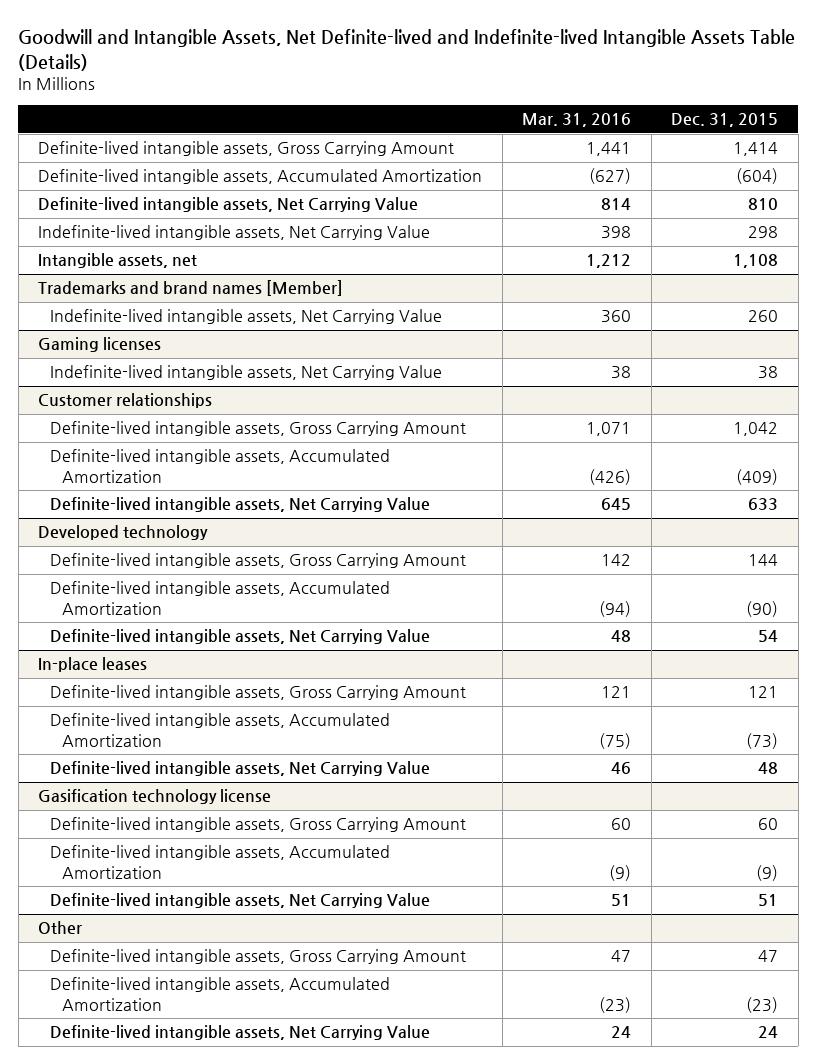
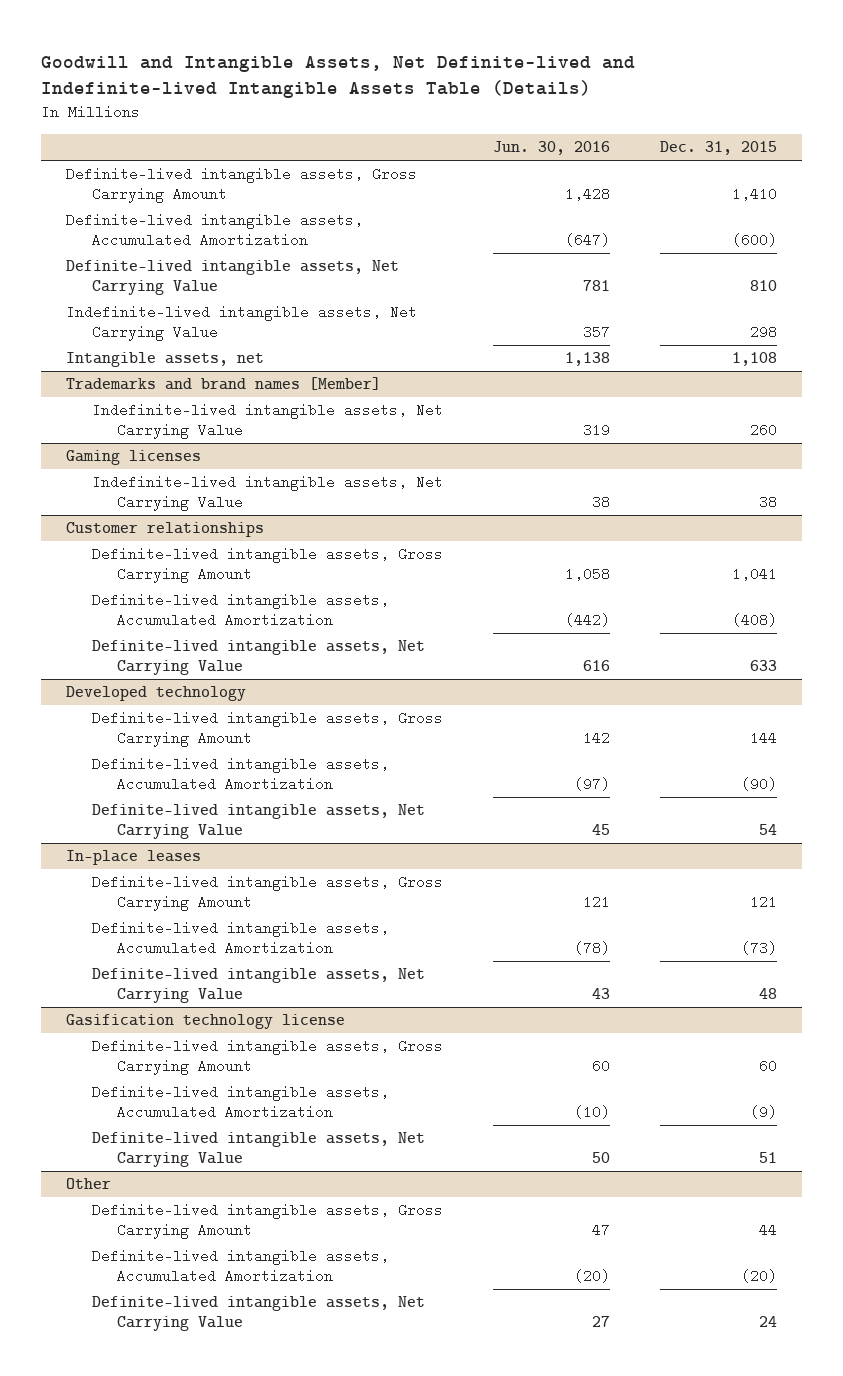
[522,113,632,128] Mar. 31, 2016 -> none
none -> [493,141,611,156] Jun. 30, 2016
[733,142,779,157] 1,414 -> [732,186,778,201] 1,410
[736,168,779,185] (604) -> [732,232,778,247] (600)
[733,422,779,437] 1,042 -> [732,566,778,581] 1,041
[736,468,779,485] (409) -> [732,612,778,627] (408)
[758,950,779,963] 47 -> [759,1222,778,1237] 44
[746,996,779,1013] (23) -> [741,1268,778,1283] (20)

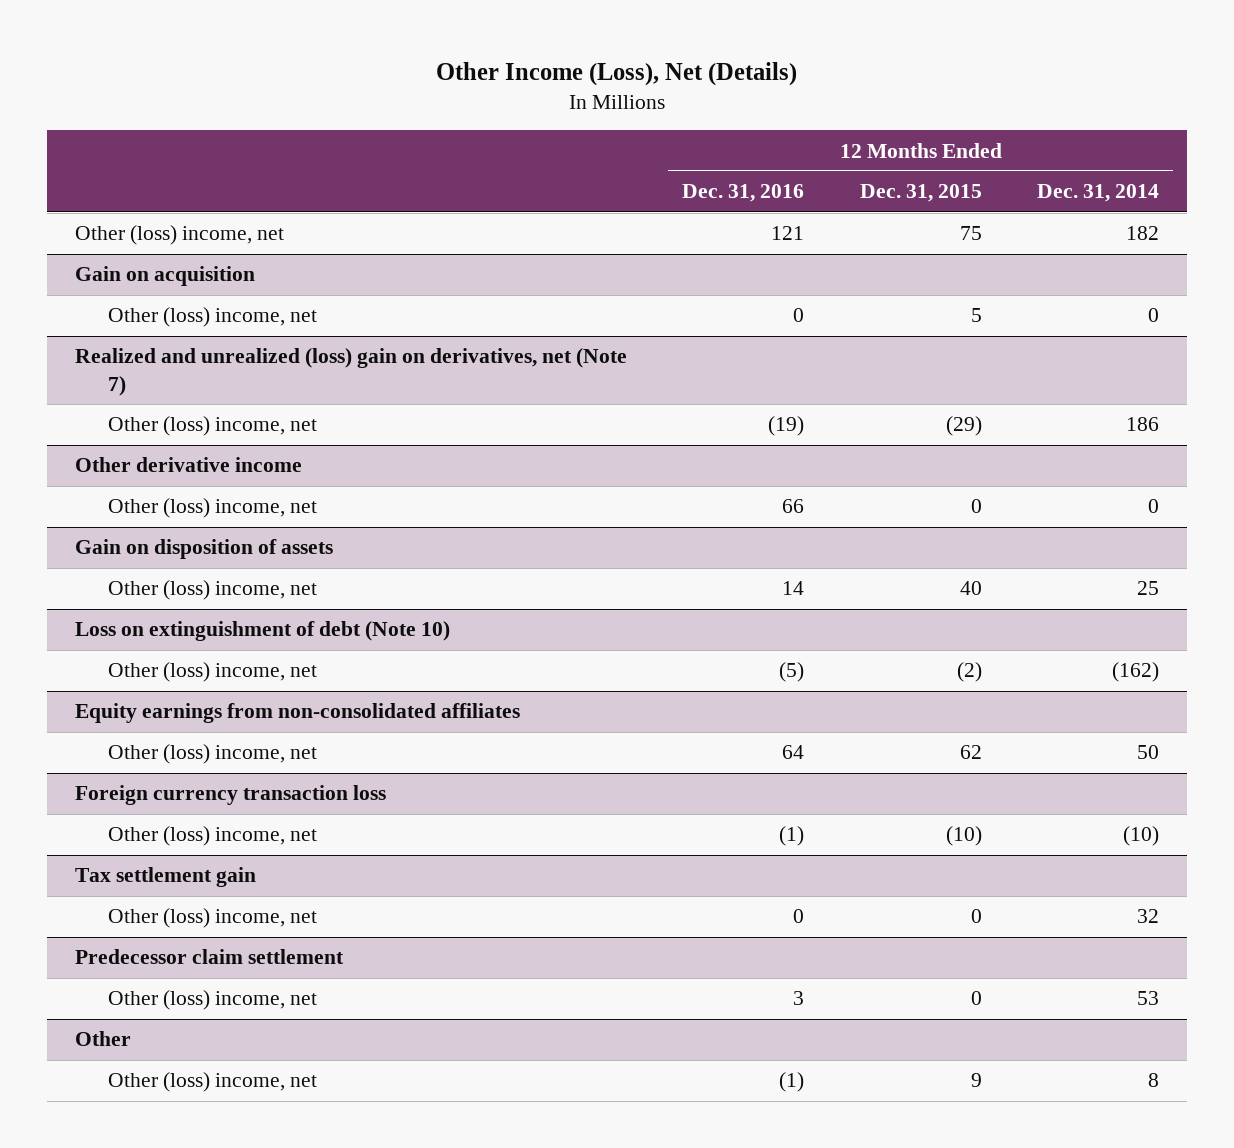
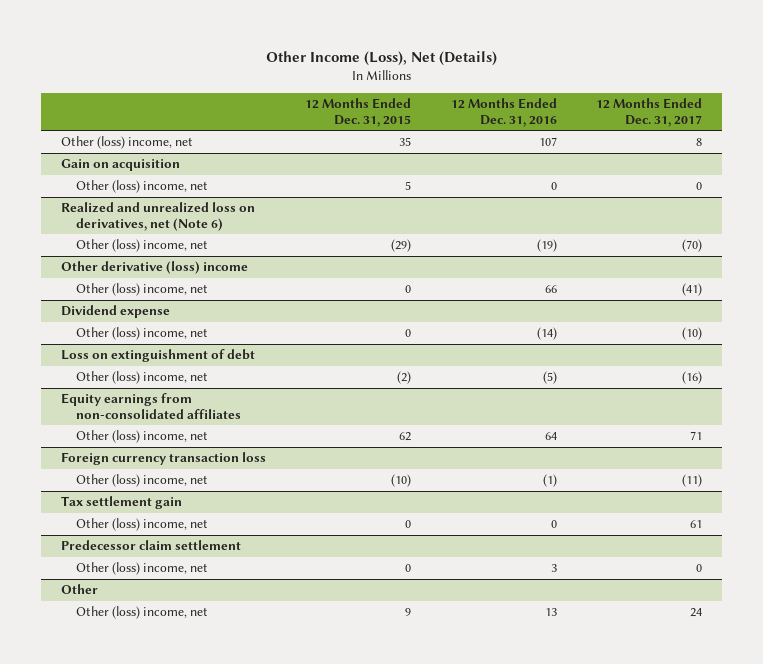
[1037,184,1160,203] Dec. 31, 2014 -> none
none -> [596,98,703,127] 12 Months Ended Dec. 31, 2017
[771,226,805,241] 121 -> [538,137,557,147] 107
[959,226,982,241] 75 -> [399,137,412,147] 35
[74,348,627,396] Realized and unrealized (loss) gain on derivatives, net (Note 7) -> [60,202,255,231] Realized and unrealized loss on derivatives, net (Note 6)
[74,457,302,473] Other derivative income -> [60,261,248,275] Other derivative (loss) income
[74,539,333,560] Gain on disposition of assets -> none
none -> [60,305,170,319] Dividend expense
[782,581,805,596] 14 -> [536,327,557,341] (14)
[959,581,982,596] 40 -> [405,329,412,338] 0
[74,621,450,642] Loss on extinguishment of debt (Note 10) -> [60,349,255,363] Loss on extinguishment of debt
[779,1072,805,1093] (1) -> [544,608,557,617] 13

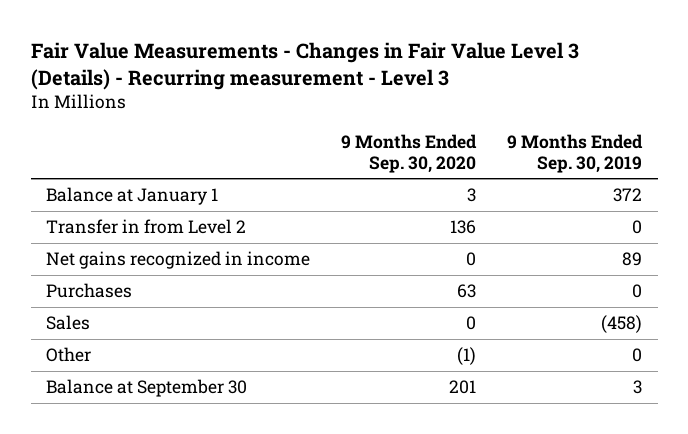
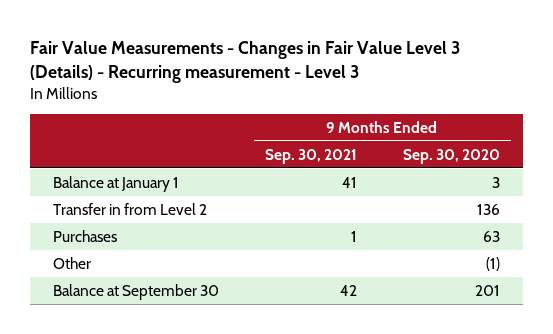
[507,133,644,173] 9 Months Ended Sep. 30, 2019 -> none
none -> [264,148,357,164] Sep. 30, 2021
[46,251,311,270] Net gains recognized in income -> none
[46,315,91,331] Sales -> none

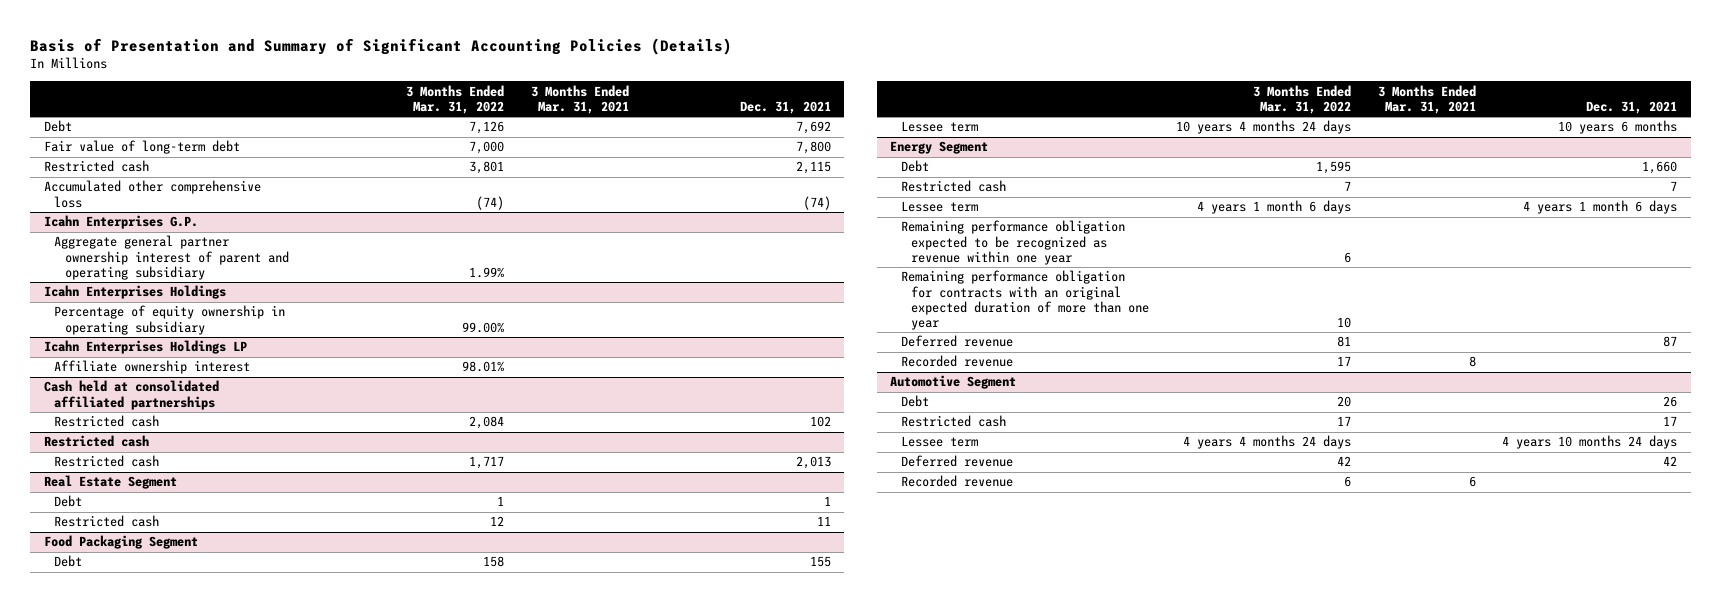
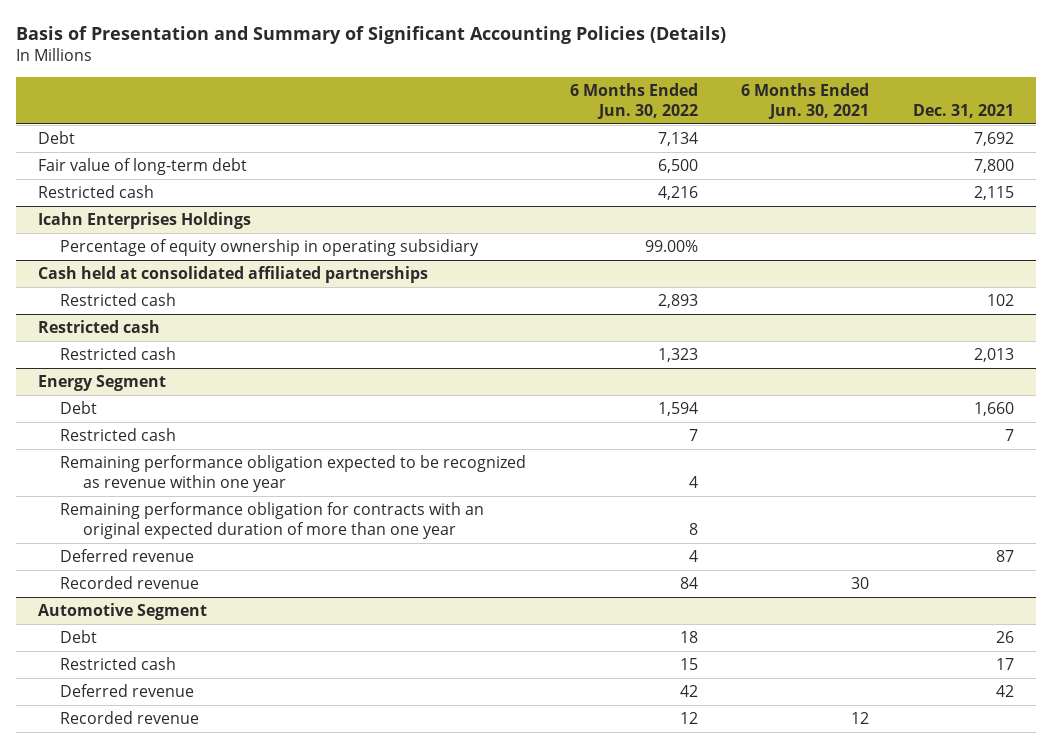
[406,84,505,114] 3 Months Ended Mar. 31, 2022 -> none
[531,84,630,114] 3 Months Ended Mar. 31, 2021 -> none
none -> [569,82,698,119] 6 Months Ended Jun. 30, 2022
none -> [741,82,870,119] 6 Months Ended Jun. 30, 2021
[43,180,261,208] Accumulated other comprehensive loss -> none
[43,215,198,230] Icahn Enterprises G.P. -> none
[54,235,289,280] Aggregate general partner ownership interest of parent and operating subsidiary -> none
[43,340,247,355] Icahn Enterprises Holdings LP -> none
[54,360,251,375] Affiliate ownership interest -> none
[43,475,177,490] Real Estate Segment -> none
[54,495,83,508] Debt -> none
[54,515,160,528] Restricted cash -> none
[43,535,198,550] Food Packaging Segment -> none
[54,555,83,568] Debt -> none
[900,121,978,133] Lessee term -> none
[900,201,978,213] Lessee term -> none
[900,436,978,448] Lessee term -> none

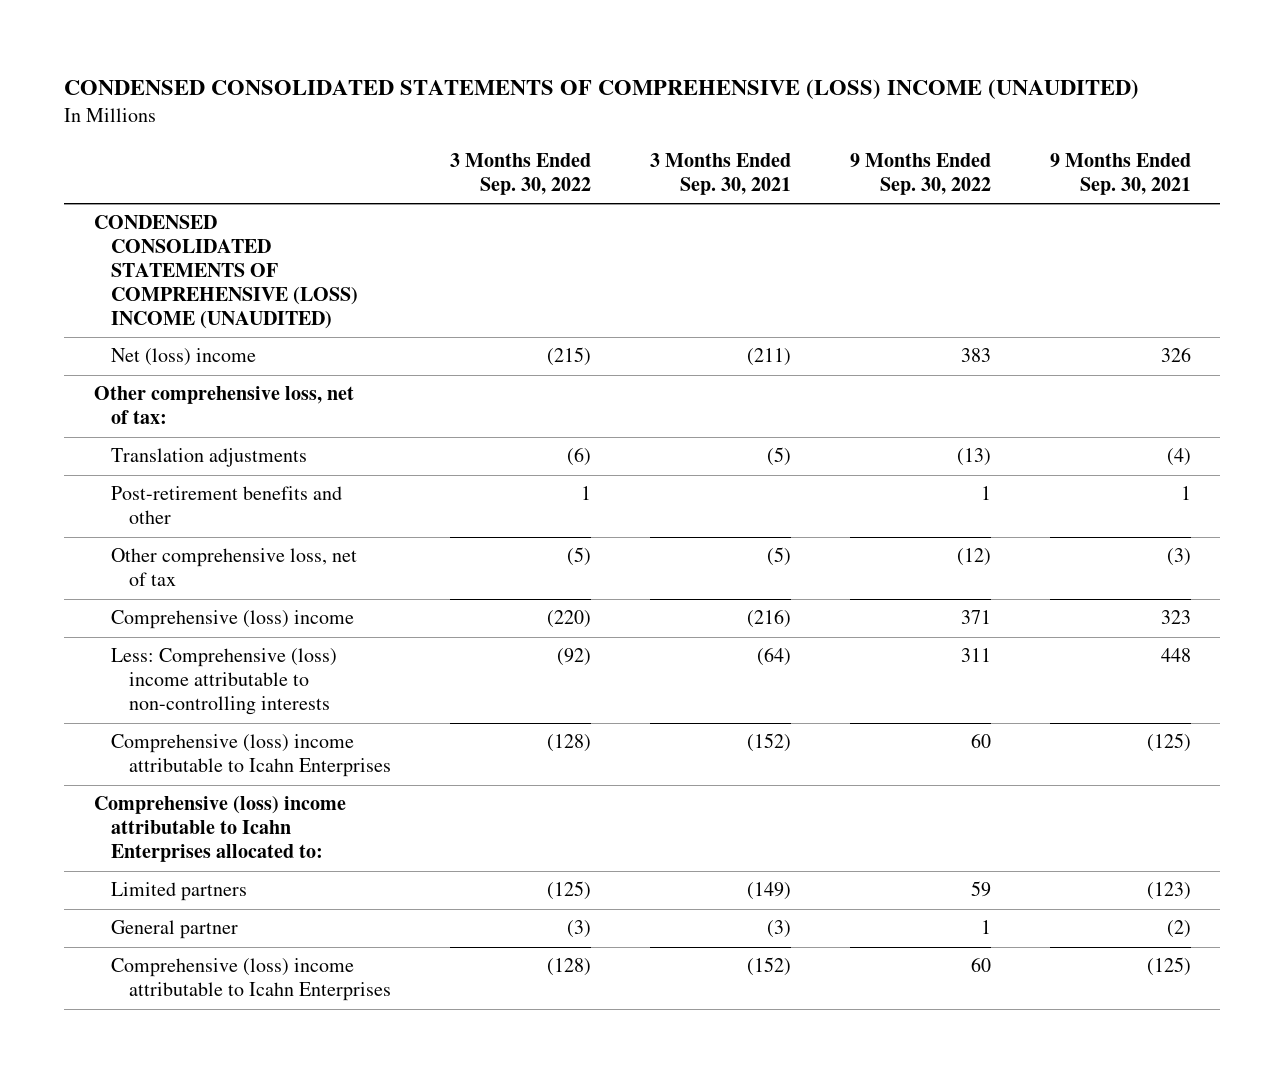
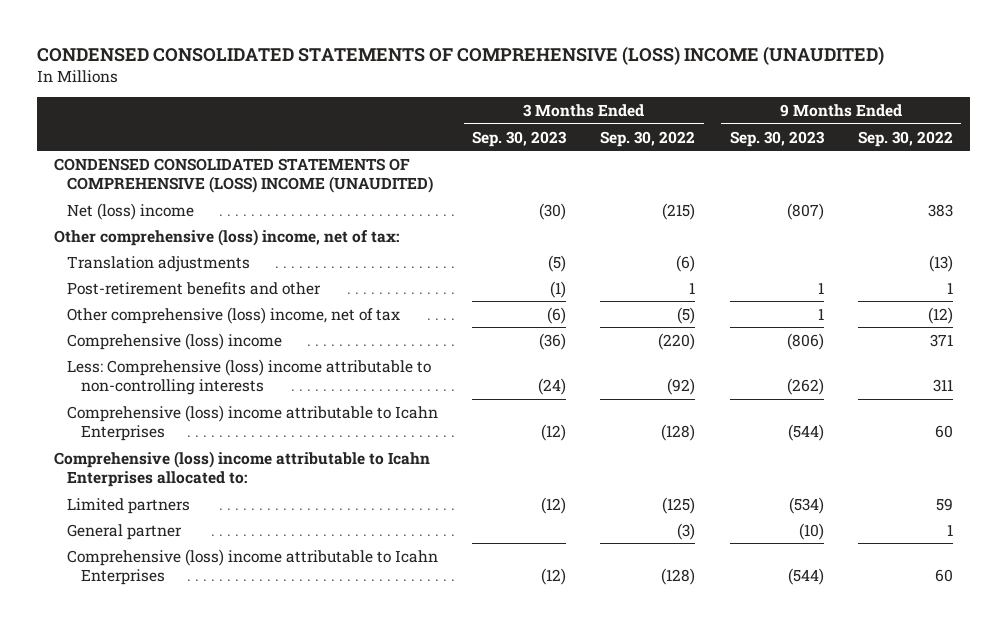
[649,153,791,195] 3 Months Ended Sep. 30, 2021 -> none
[1049,153,1191,195] 9 Months Ended Sep. 30, 2021 -> none
none -> [472,130,568,147] Sep. 30, 2023
none -> [729,130,825,147] Sep. 30, 2023
[93,386,354,425] Other comprehensive loss, net of tax: -> [53,228,399,246] Other comprehensive (loss) income, net of tax:
[111,548,358,587] Other comprehensive loss, net of tax -> [67,306,401,324] Other comprehensive (loss) income, net of tax

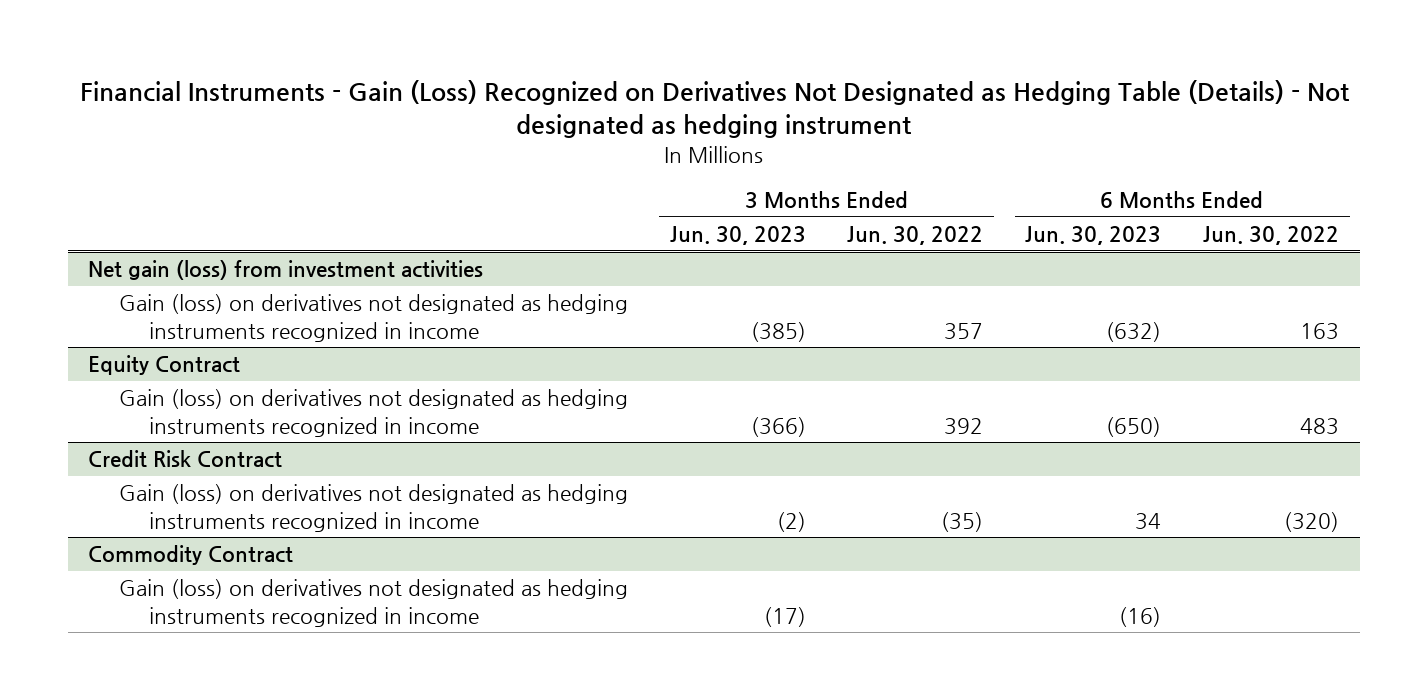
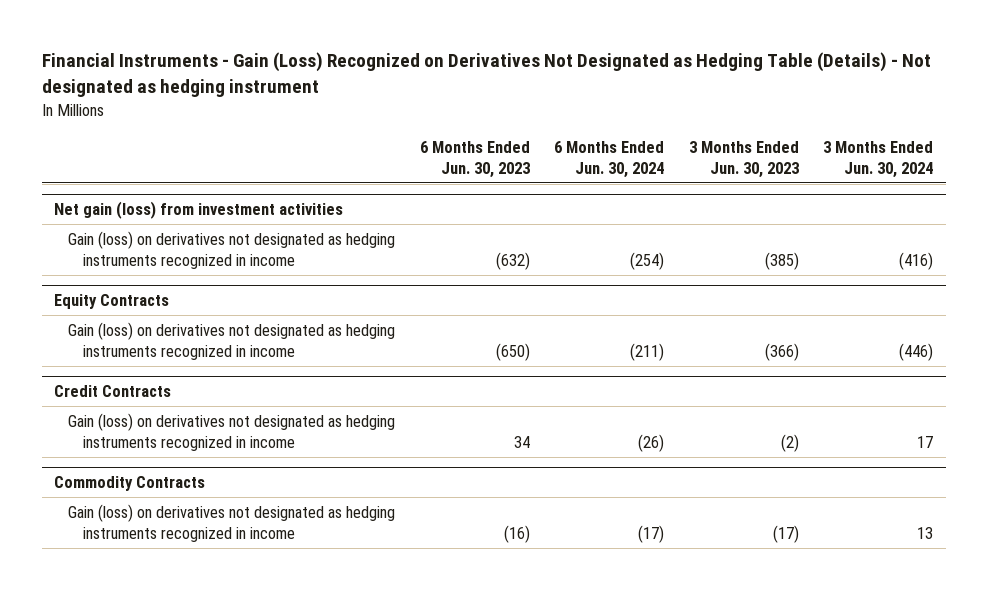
[847,226,984,246] Jun. 30, 2022 -> none
[1203,226,1340,246] Jun. 30, 2022 -> none
none -> [554,141,665,178] 6 Months Ended Jun. 30, 2024
none -> [823,141,934,178] 3 Months Ended Jun. 30, 2024
[88,355,241,376] Equity Contract -> [53,294,169,310] Equity Contracts
[88,450,283,469] Credit Risk Contract -> [53,385,171,398] Credit Contracts
[88,545,294,566] Commodity Contract -> [53,476,205,492] Commodity Contracts

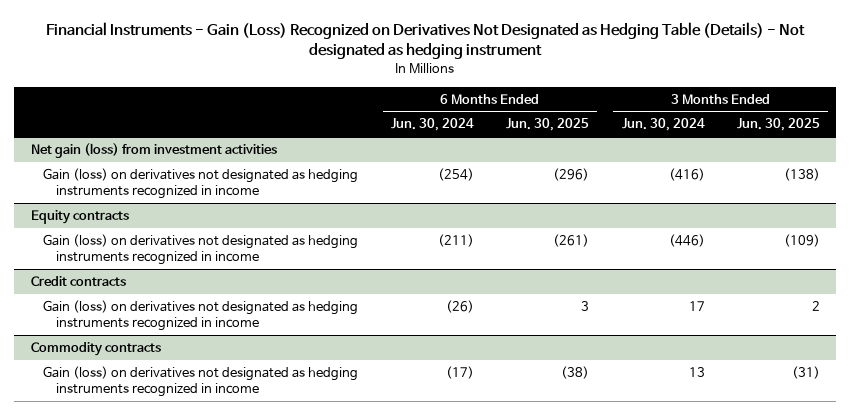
[419,141,530,178] 6 Months Ended Jun. 30, 2023 -> none
[688,141,799,178] 3 Months Ended Jun. 30, 2023 -> none
none -> [506,118,590,132] Jun. 30, 2025
none -> [736,118,820,132] Jun. 30, 2025
[53,294,169,310] Equity Contracts -> [30,210,129,225] Equity contracts
[53,385,171,398] Credit Contracts -> [30,276,126,287] Credit contracts
[53,476,205,492] Commodity Contracts -> [30,342,161,357] Commodity contracts

